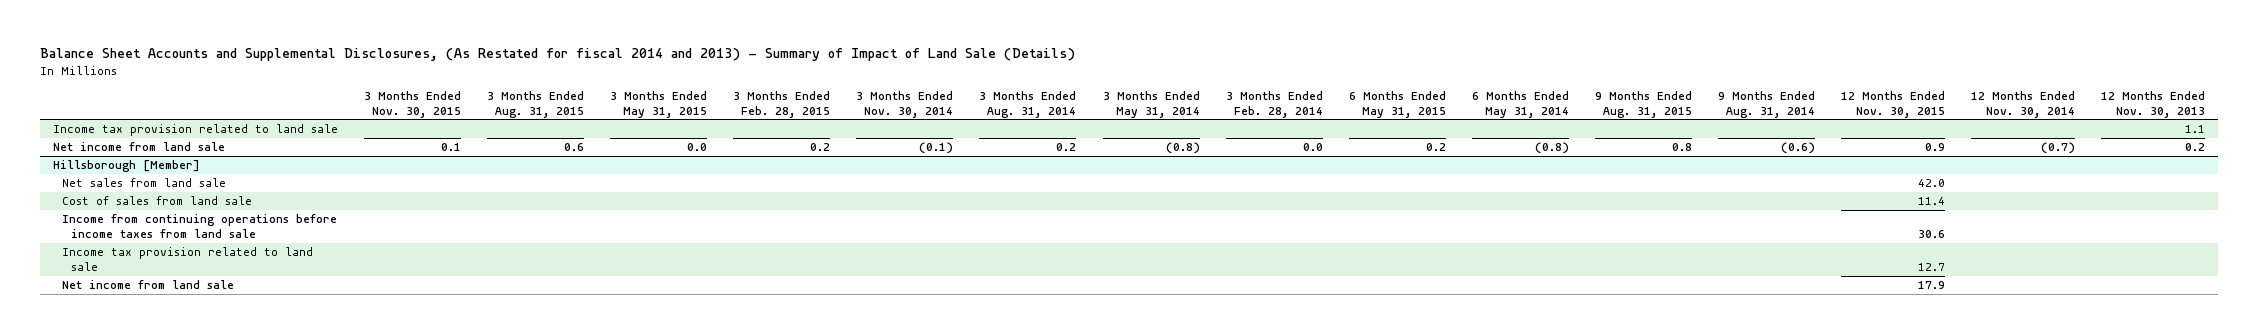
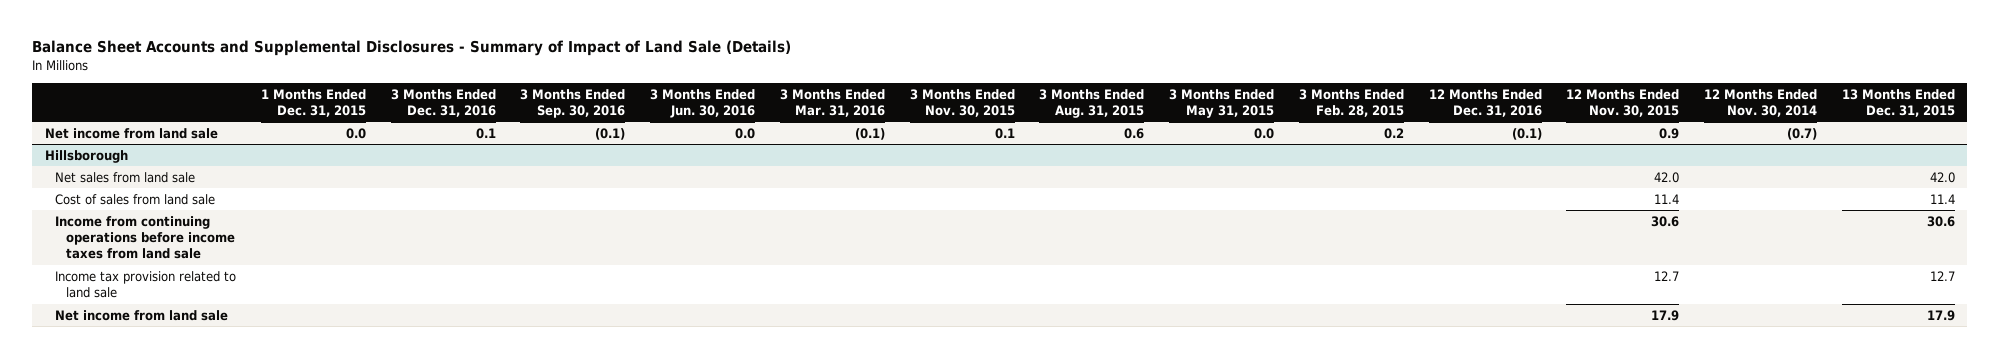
[39,48,1075,62] Balance Sheet Accounts and Supplemental Disclosures, (As Restated for fiscal 2014 and 2013) - Summary of Impact of Land Sale (Details) -> [32,40,792,57] Balance Sheet Accounts and Supplemental Disclosures - Summary of Impact of Land Sale (Details)
[856,90,954,118] 3 Months Ended Nov. 30, 2014 -> none
[979,90,1077,118] 3 Months Ended Aug. 31, 2014 -> none
[1102,90,1200,118] 3 Months Ended May 31, 2014 -> none
[1225,90,1323,118] 3 Months Ended Feb. 28, 2014 -> none
[1348,90,1446,118] 6 Months Ended May 31, 2015 -> none
[1471,90,1569,118] 6 Months Ended May 31, 2014 -> none
[1594,90,1692,118] 9 Months Ended Aug. 31, 2015 -> none
[1718,90,1816,118] 9 Months Ended Aug. 31, 2014 -> none
[2101,90,2206,118] 12 Months Ended Nov. 30, 2013 -> none
none -> [260,88,366,118] 1 Months Ended Dec. 31, 2015
none -> [390,88,496,118] 3 Months Ended Dec. 31, 2016
none -> [520,88,626,119] 3 Months Ended Sep. 30, 2016
none -> [650,88,756,119] 3 Months Ended Jun. 30, 2016
none -> [779,88,885,118] 3 Months Ended Mar. 31, 2016
none -> [1428,88,1542,118] 12 Months Ended Dec. 31, 2016
none -> [1841,88,1955,118] 13 Months Ended Dec. 31, 2015
[52,124,338,137] Income tax provision related to land sale -> none
[52,160,200,173] Hillsborough [Member] -> [44,149,128,163] Hillsborough

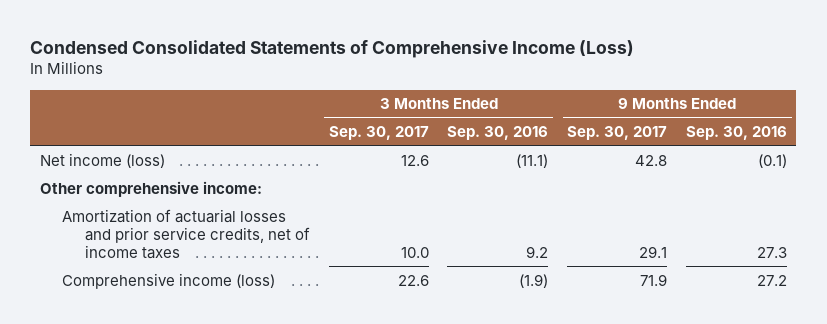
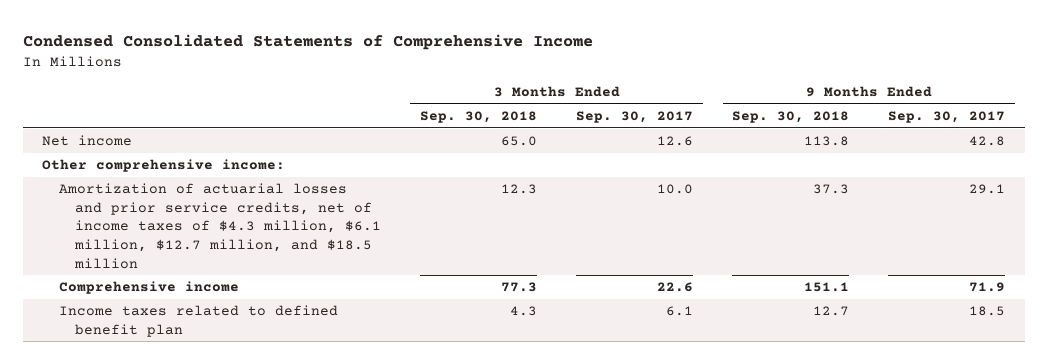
[30,39,635,58] Condensed Consolidated Statements of Comprehensive Income (Loss) -> [22,33,593,50] Condensed Consolidated Statements of Comprehensive Income
[447,126,549,141] Sep. 30, 2016 -> none
[685,126,787,141] Sep. 30, 2016 -> none
none -> [420,111,538,124] Sep. 30, 2018
none -> [732,111,850,124] Sep. 30, 2018
[39,152,165,168] Net income (loss) -> [42,135,133,147] Net income
[62,208,310,260] Amortization of actuarial losses and prior service credits, net of income taxes -> [58,183,382,269] Amortization of actuarial losses and prior service credits, net of income taxes of $4.3 million, $6.1 million, $12.7 million, and $18.5 million
[62,272,276,289] Comprehensive income (loss) -> [58,281,239,295] Comprehensive income
none -> [58,305,338,337] Income taxes related to defined benefit plan

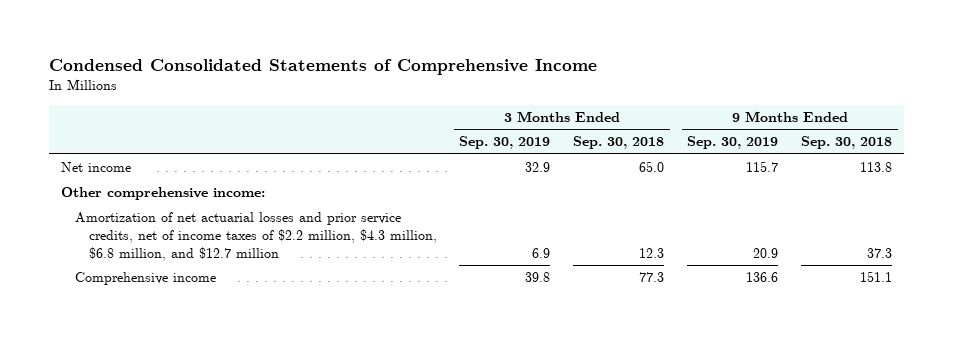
[576,111,694,124] Sep. 30, 2017 -> none
[888,111,1006,124] Sep. 30, 2017 -> none
none -> [459,136,551,150] Sep. 30, 2019
none -> [687,136,779,150] Sep. 30, 2019
[58,183,382,269] Amortization of actuarial losses and prior service credits, net of income taxes of $4.3 million, $6.1 million, $12.7 million, and $18.5 million -> [74,212,437,261] Amortization of net actuarial losses and prior service credits, net of income taxes of $2.2 million, $4.3 million, $6.8 million, and $12.7 million
[58,305,338,337] Income taxes related to defined benefit plan -> none

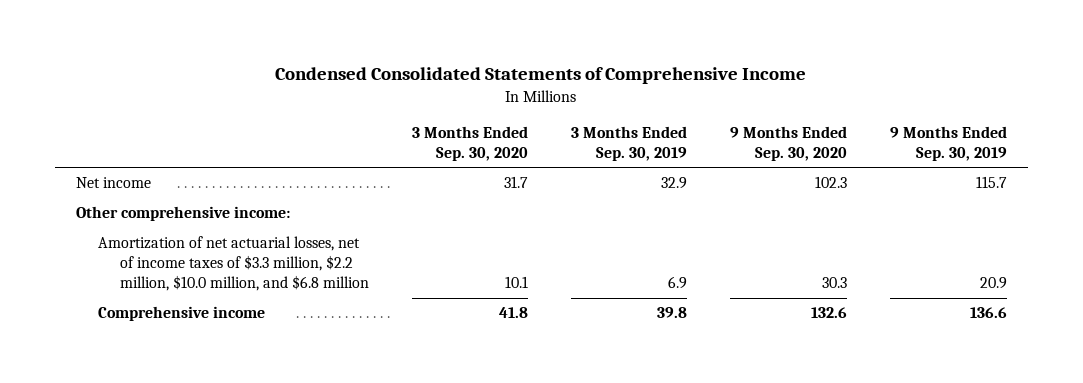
[573,136,665,150] Sep. 30, 2018 -> none
[801,136,893,150] Sep. 30, 2018 -> none
none -> [411,126,528,162] 3 Months Ended Sep. 30, 2020
none -> [729,126,847,162] 9 Months Ended Sep. 30, 2020
[74,212,437,261] Amortization of net actuarial losses and prior service credits, net of income taxes of $2.2 million, $4.3 million, $6.8 million, and $12.7 million -> [97,236,369,292] Amortization of net actuarial losses, net of income taxes of $3.3 million, $2.2 million, $10.0 million, and $6.8 million

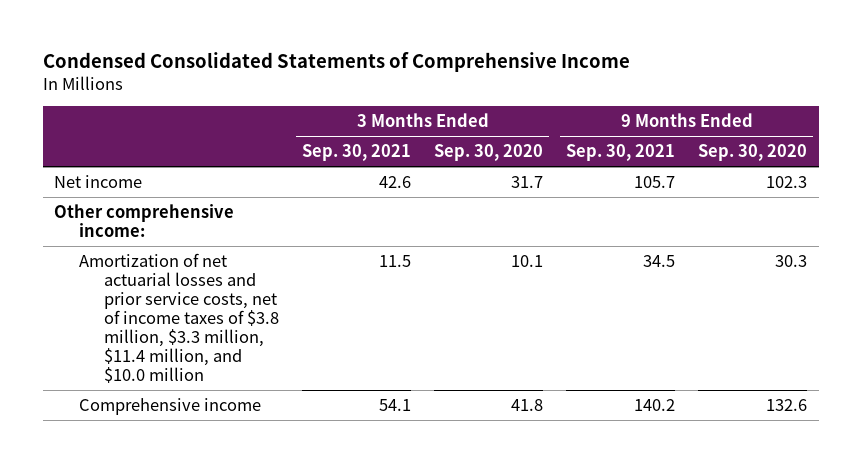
[570,126,687,162] 3 Months Ended Sep. 30, 2019 -> none
[889,126,1007,162] 9 Months Ended Sep. 30, 2019 -> none
none -> [302,144,412,162] Sep. 30, 2021
none -> [566,144,676,162] Sep. 30, 2021
[97,236,369,292] Amortization of net actuarial losses, net of income taxes of $3.3 million, $2.2 million, $10.0 million, and $6.8 million -> [79,252,280,383] Amortization of net actuarial losses and prior service costs, net of income taxes of $3.8 million, $3.3 million, $11.4 million, and $10.0 million

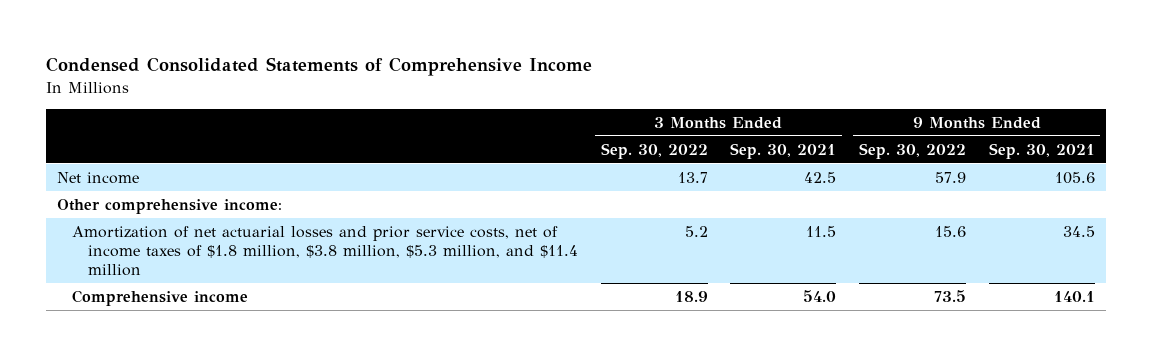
[434,144,544,162] Sep. 30, 2020 -> none
[698,144,808,162] Sep. 30, 2020 -> none
none -> [600,142,708,159] Sep. 30, 2022
none -> [858,142,966,159] Sep. 30, 2022
[379,175,412,188] 42.6 -> [804,172,837,184] 42.5
[634,175,676,188] 105.7 -> [1054,172,1095,185] 105.6
[79,252,280,383] Amortization of net actuarial losses and prior service costs, net of income taxes of $3.8 million, $3.3 million, $11.4 million, and $10.0 million -> [72,226,578,277] Amortization of net actuarial losses and prior service costs, net of income taxes of $1.8 million, $3.8 million, $5.3 million, and $11.4 million
[379,398,412,411] 54.1 -> [803,290,837,303] 54.0
[634,398,676,411] 140.2 -> [1053,291,1095,303] 140.1

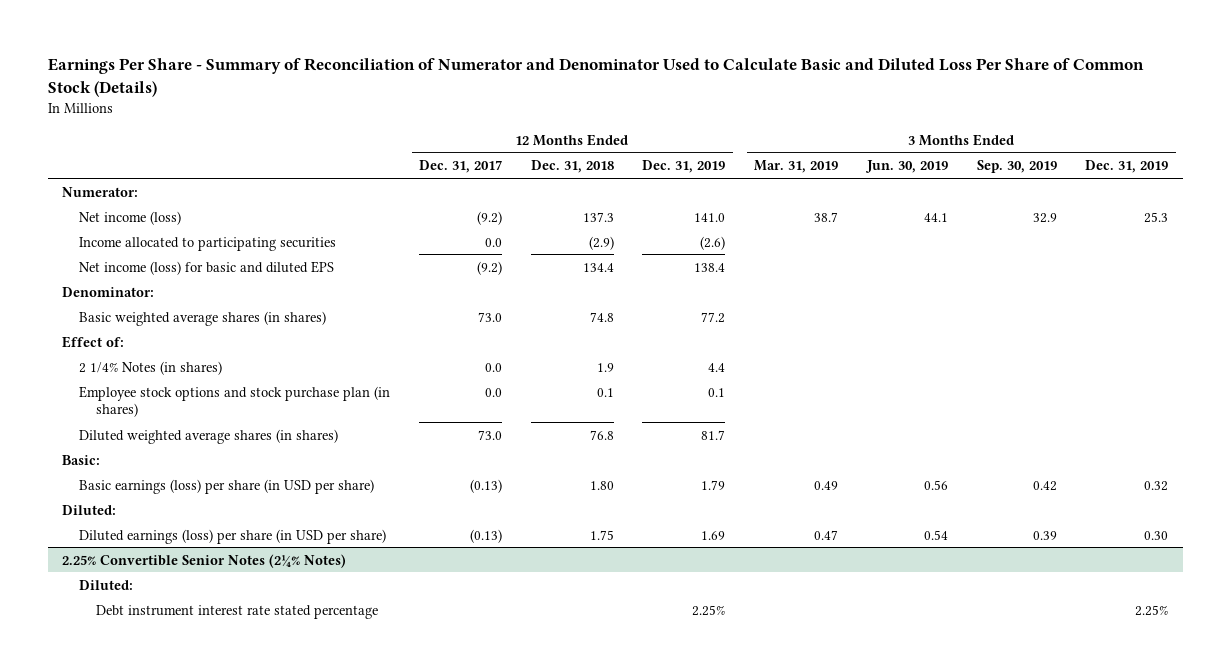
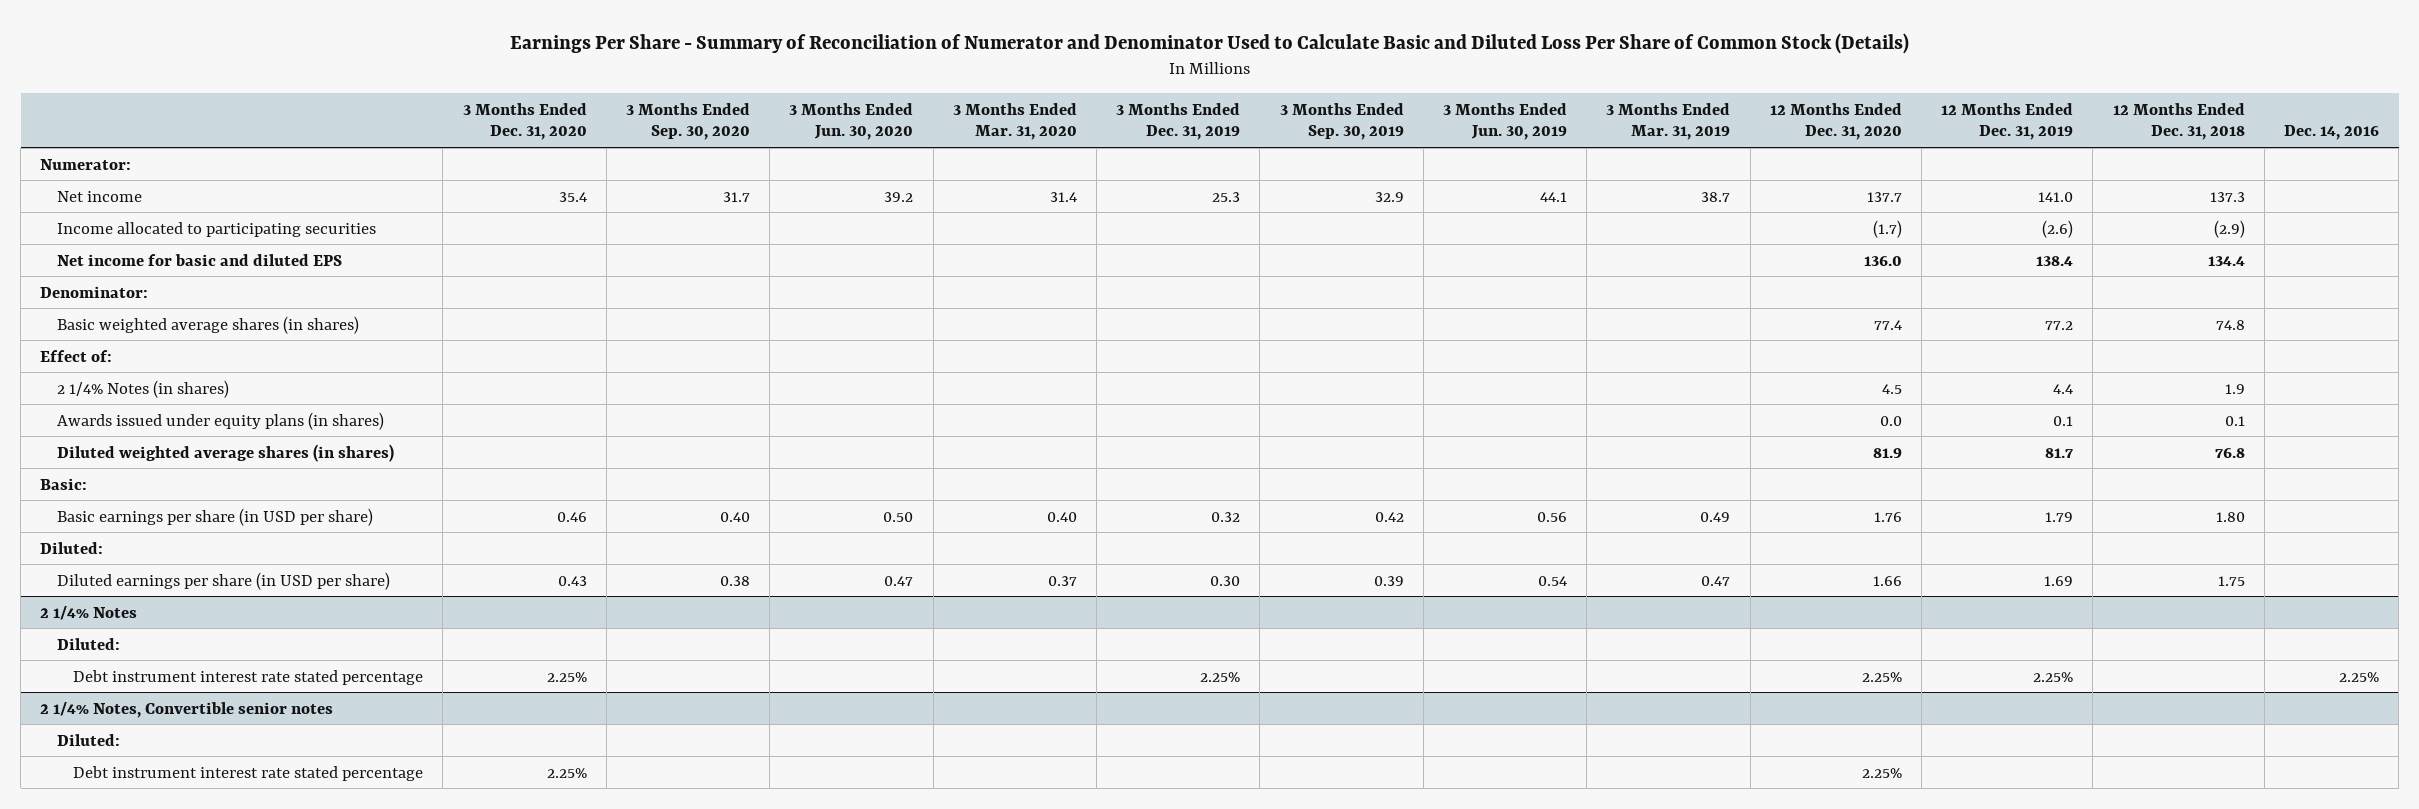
[418,160,502,174] Dec. 31, 2017 -> none
none -> [462,102,587,141] 3 Months Ended Dec. 31, 2020
none -> [625,102,750,141] 3 Months Ended Sep. 30, 2020
none -> [789,102,914,141] 3 Months Ended Jun. 30, 2020
none -> [952,102,1077,141] 3 Months Ended Mar. 31, 2020
none -> [1769,102,1902,141] 12 Months Ended Dec. 31, 2020
none -> [2283,125,2379,141] Dec. 14, 2016
[79,210,182,225] Net income (loss) -> [56,190,142,202] Net income
[79,260,335,275] Net income (loss) for basic and diluted EPS -> [56,253,342,266] Net income for basic and diluted EPS
[79,385,391,418] Employee stock options and stock purchase plan (in shares) -> [56,411,384,430] Awards issued under equity plans (in shares)
[79,478,375,494] Basic earnings (loss) per share (in USD per share) -> [56,507,373,526] Basic earnings per share (in USD per share)
[61,553,346,568] 2.25% Convertible Senior Notes (2¼% Notes) -> none
[79,528,387,544] Diluted earnings (loss) per share (in USD per share) -> [56,571,390,590] Diluted earnings per share (in USD per share)
none -> [40,605,138,620] 2 1/4% Notes
none -> [40,701,334,718] 2 1/4% Notes, Convertible senior notes
none -> [56,733,120,746] Diluted:
none -> [73,765,424,781] Debt instrument interest rate stated percentage

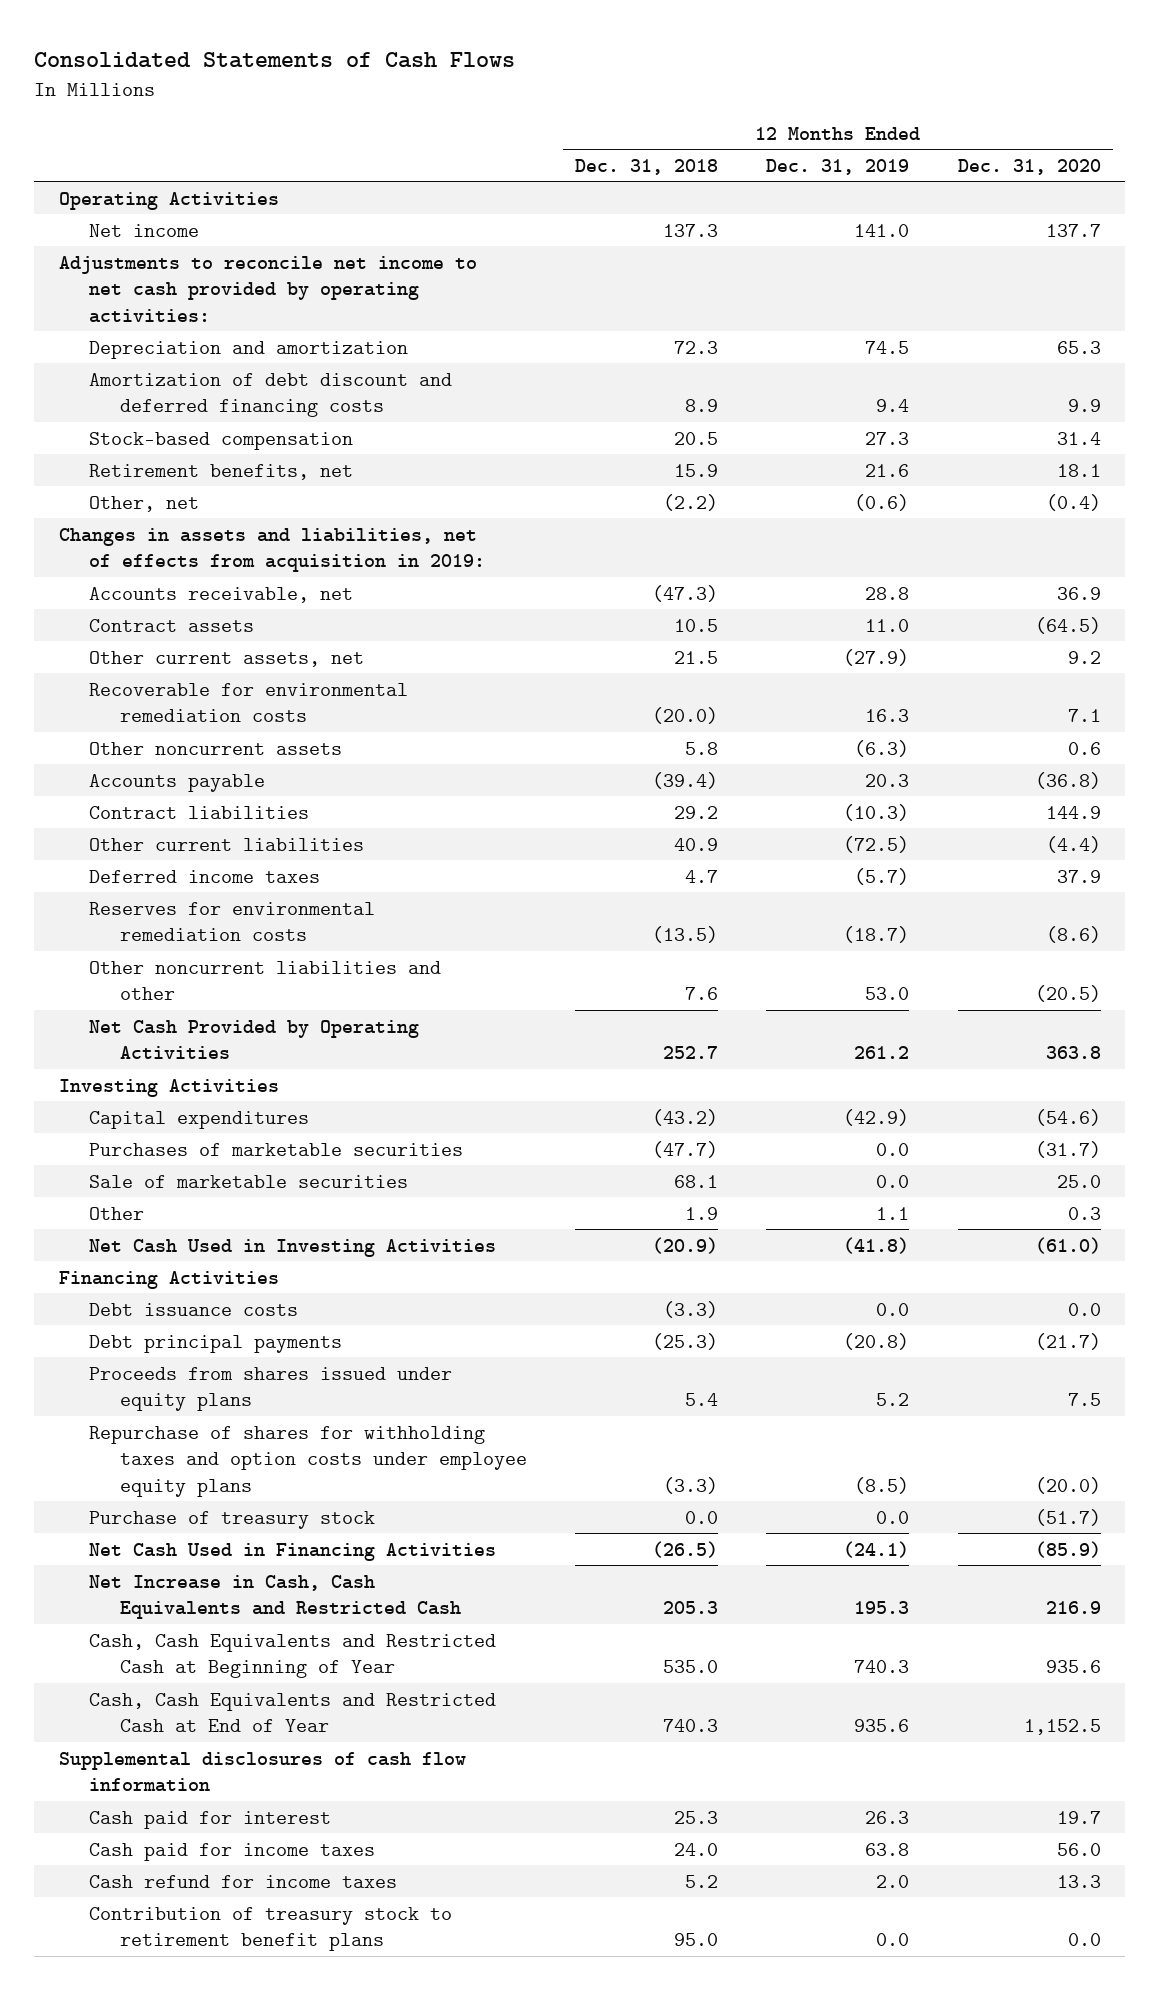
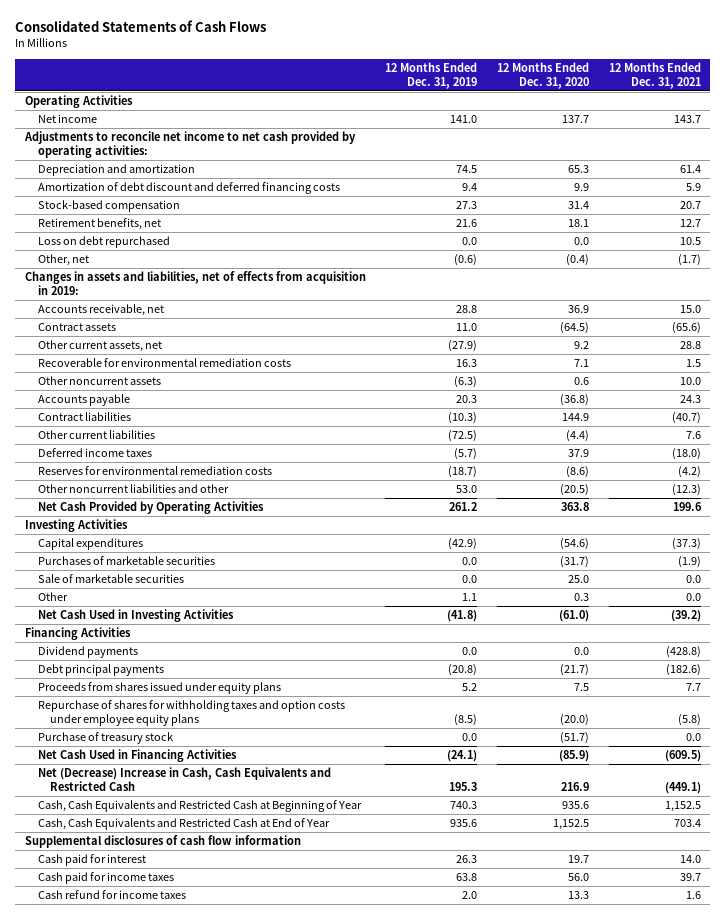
[574,158,718,175] Dec. 31, 2018 -> none
none -> [608,61,701,89] 12 Months Ended Dec. 31, 2021
none -> [37,236,170,249] Loss on debt repurchased
[89,1302,299,1316] Debt issuance costs -> none
none -> [37,646,138,659] Dividend payments
[89,1574,461,1620] Net Increase in Cash, Cash Equivalents and Restricted Cash -> [37,767,331,792] Net (Decrease) Increase in Cash, Cash Equivalents and Restricted Cash
[89,1906,453,1952] Contribution of treasury stock to retirement benefit plans -> none

